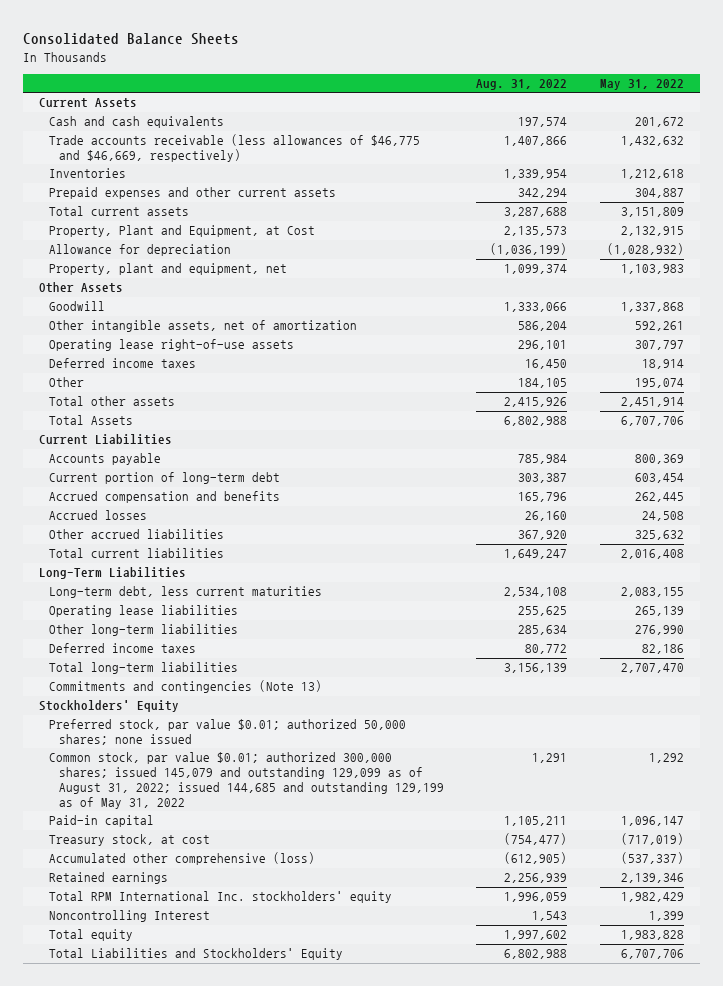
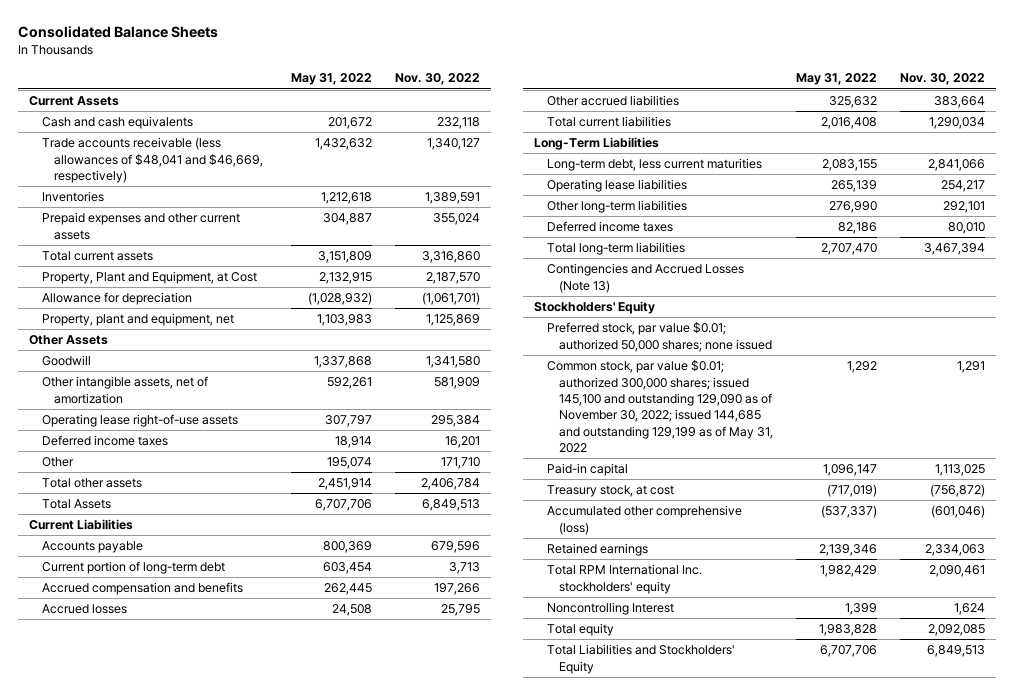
[476,78,568,90] Aug. 31, 2022 -> none
none -> [394,73,480,86] Nov. 30, 2022
[49,134,421,163] Trade accounts receivable (less allowances of $46,775 and $46,669, respectively) -> [41,137,264,184] Trade accounts receivable (less allowances of $48,041 and $46,669, respectively)
[49,680,323,694] Commitments and contingencies (Note 13) -> [546,263,744,293] Contingencies and Accrued Losses (Note 13)
[49,752,445,810] Common stock, par value $0.01; authorized 300,000 shares; issued 145,079 and outstanding 129,099 as of August 31, 2022; issued 144,685 and outstanding 129,199 as of May 31, 2022 -> [546,360,774,454] Common stock, par value $0.01; authorized 300,000 shares; issued 145,100 and outstanding 129,090 as of November 30, 2022; issued 144,685 and outstanding 129,199 as of May 31, 2022

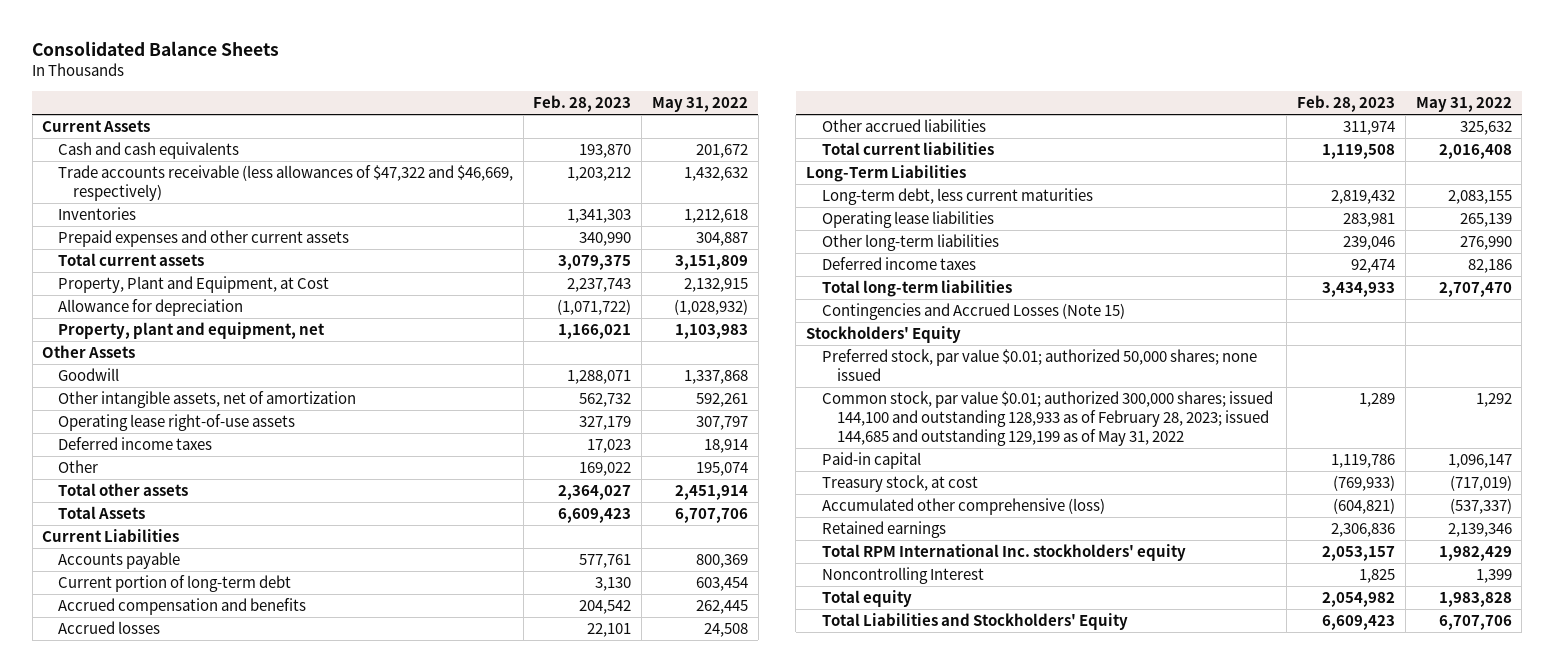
[394,73,480,86] Nov. 30, 2022 -> none
none -> [533,95,632,113] Feb. 28, 2023
[41,137,264,184] Trade accounts receivable (less allowances of $48,041 and $46,669, respectively) -> [57,164,513,201] Trade accounts receivable (less allowances of $47,322 and $46,669, respectively)
[546,263,744,293] Contingencies and Accrued Losses (Note 13) -> [821,302,1125,320] Contingencies and Accrued Losses (Note 15)
[546,360,774,454] Common stock, par value $0.01; authorized 300,000 shares; issued 145,100 and outstanding 129,090 as of November 30, 2022; issued 144,685 and outstanding 129,199 as of May 31, 2022 -> [821,390,1273,446] Common stock, par value $0.01; authorized 300,000 shares; issued 144,100 and outstanding 128,933 as of February 28, 2023; issued 144,685 and outstanding 129,199 as of May 31, 2022

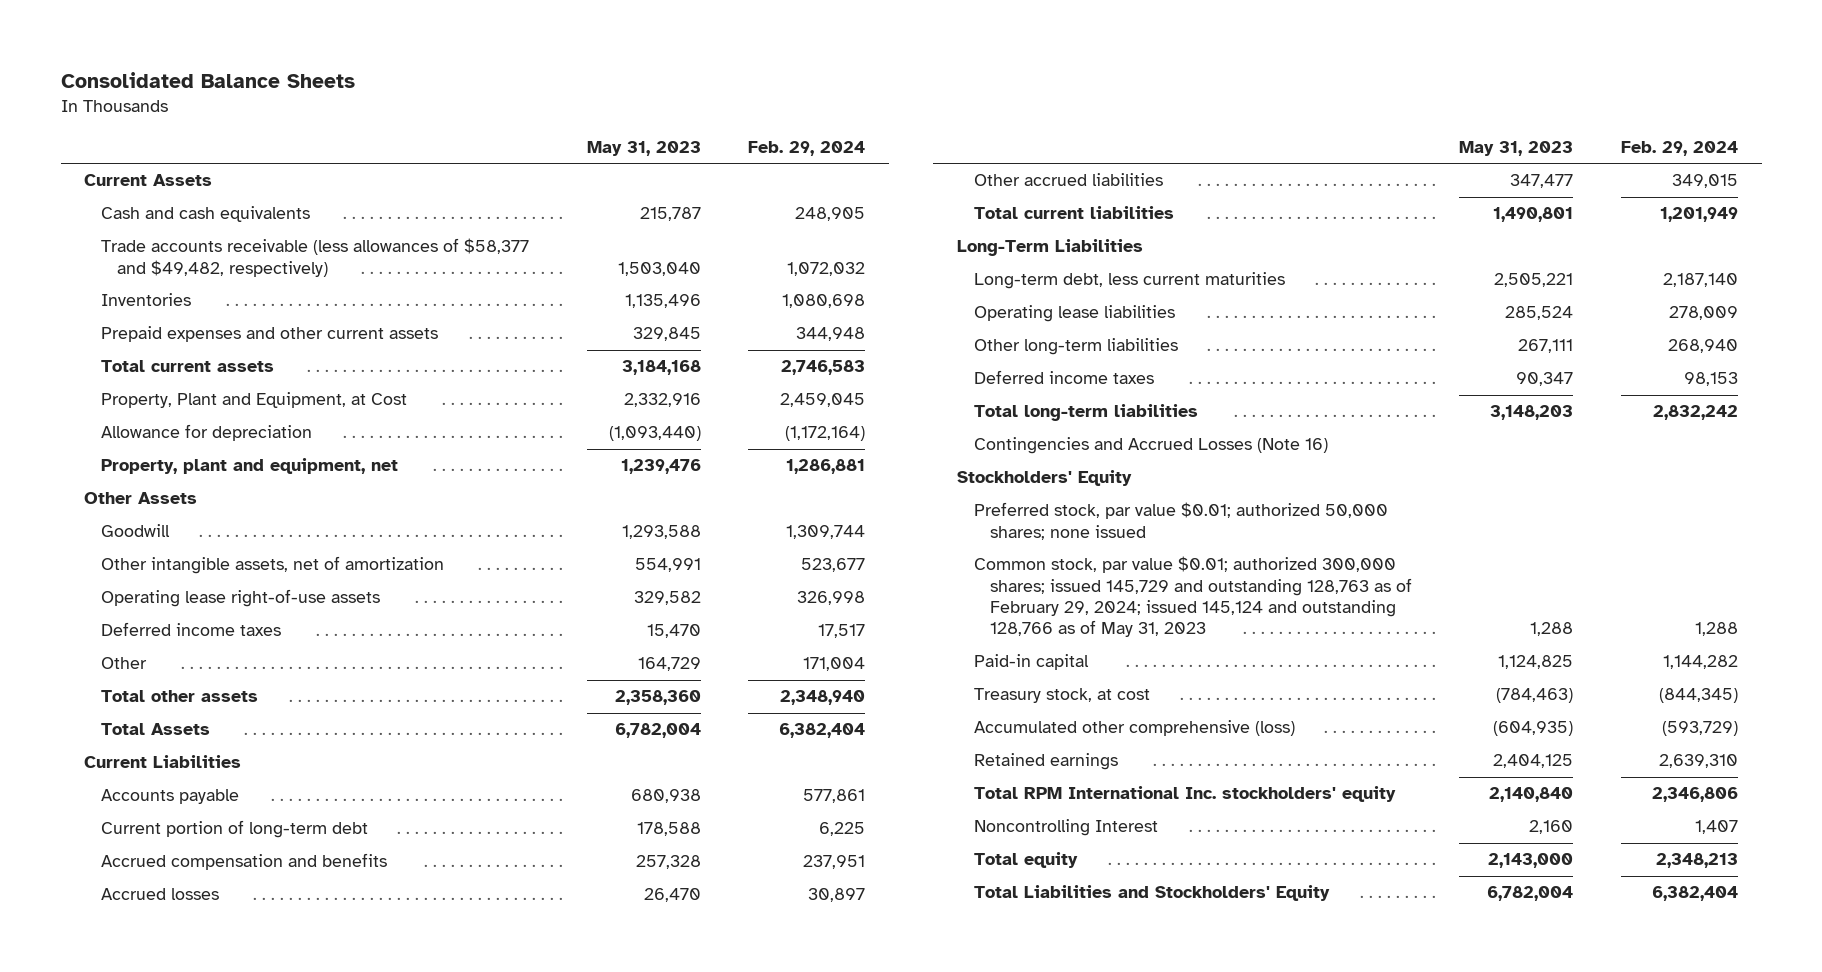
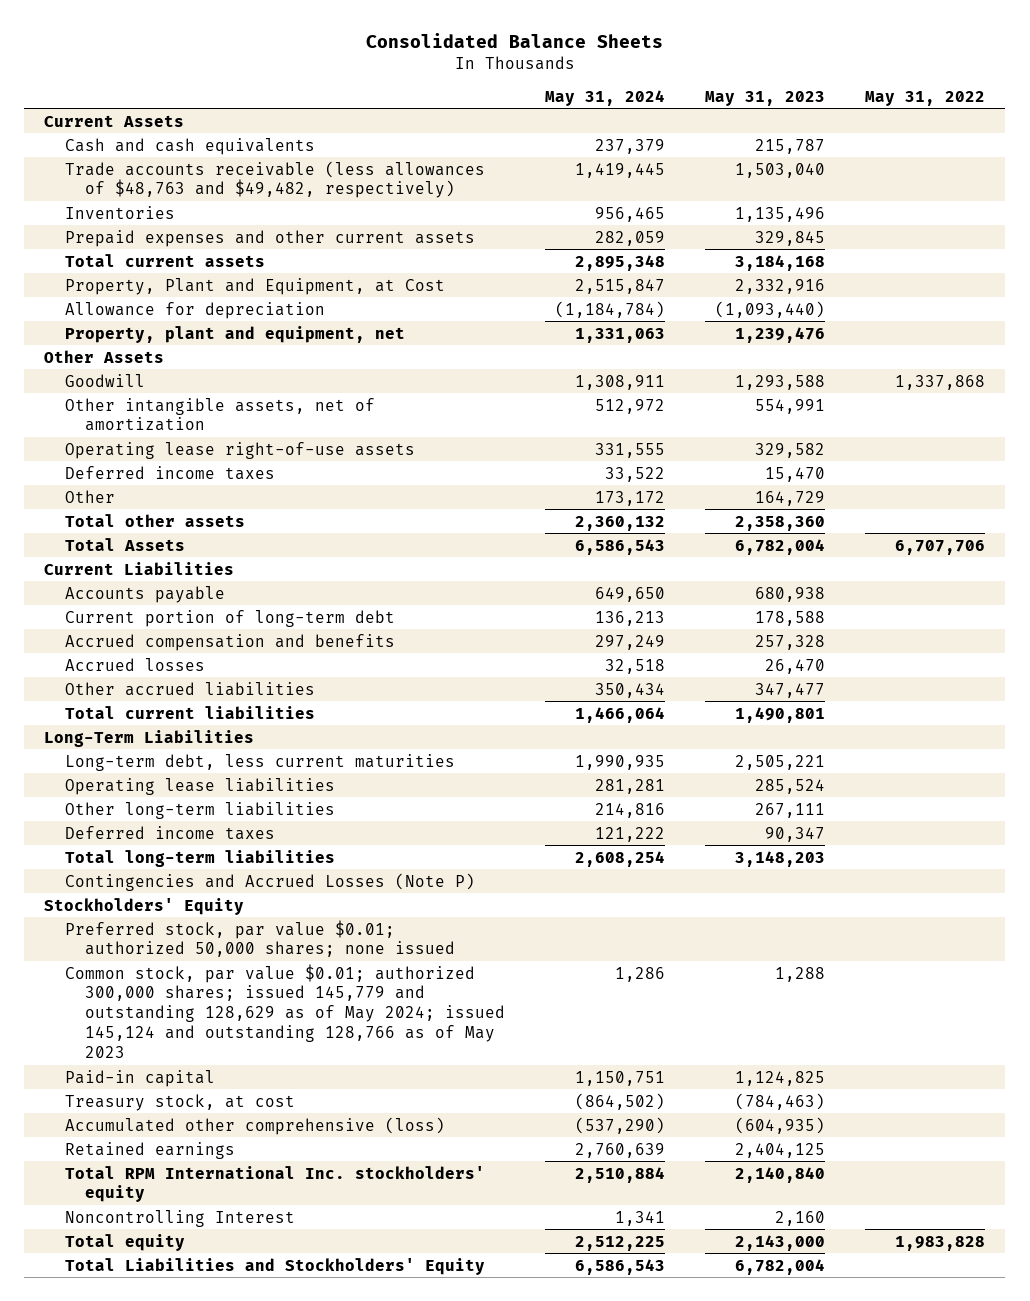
[747,140,865,156] Feb. 29, 2024 -> none
none -> [545,89,666,106] May 31, 2024
none -> [865,90,986,106] May 31, 2022
[100,238,529,277] Trade accounts receivable (less allowances of $58,377 and $49,482, respectively) -> [64,160,485,199] Trade accounts receivable (less allowances of $48,763 and $49,482, respectively)
[973,437,1328,455] Contingencies and Accrued Losses (Note 16) -> [64,872,475,891] Contingencies and Accrued Losses (Note P)
[973,556,1413,638] Common stock, par value $0.01; authorized 300,000 shares; issued 145,729 and outstanding 128,763 as of February 29, 2024; issued 145,124 and outstanding 128,766 as of May 31, 2023 -> [64,963,506,1058] Common stock, par value $0.01; authorized 300,000 shares; issued 145,779 and outstanding 128,629 as of May 2024; issued 145,124 and outstanding 128,766 as of May 2023

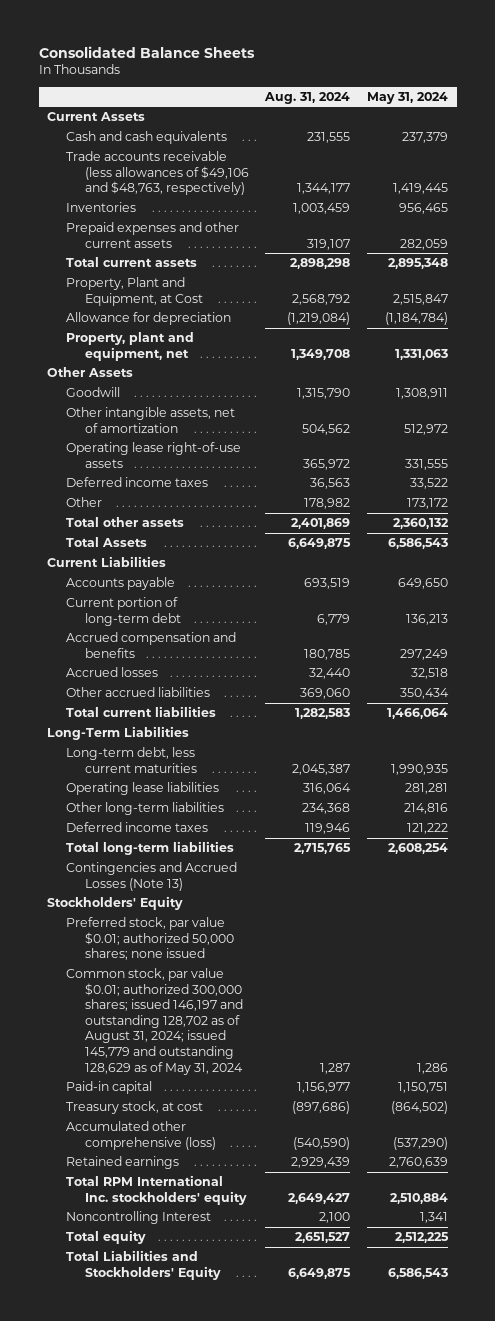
[705,90,826,106] May 31, 2023 -> none
[865,90,986,106] May 31, 2022 -> none
none -> [264,91,351,104] Aug. 31, 2024
[64,160,485,199] Trade accounts receivable (less allowances of $48,763 and $49,482, respectively) -> [65,151,249,196] Trade accounts receivable (less allowances of $49,106 and $48,763, respectively)
[64,872,475,891] Contingencies and Accrued Losses (Note P) -> [65,862,237,891] Contingencies and Accrued Losses (Note 13)
[64,963,506,1058] Common stock, par value $0.01; authorized 300,000 shares; issued 145,779 and outstanding 128,629 as of May 2024; issued 145,124 and outstanding 128,766 as of May 2023 -> [65,968,243,1075] Common stock, par value $0.01; authorized 300,000 shares; issued 146,197 and outstanding 128,702 as of August 31, 2024; issued 145,779 and outstanding 128,629 as of May 31, 2024

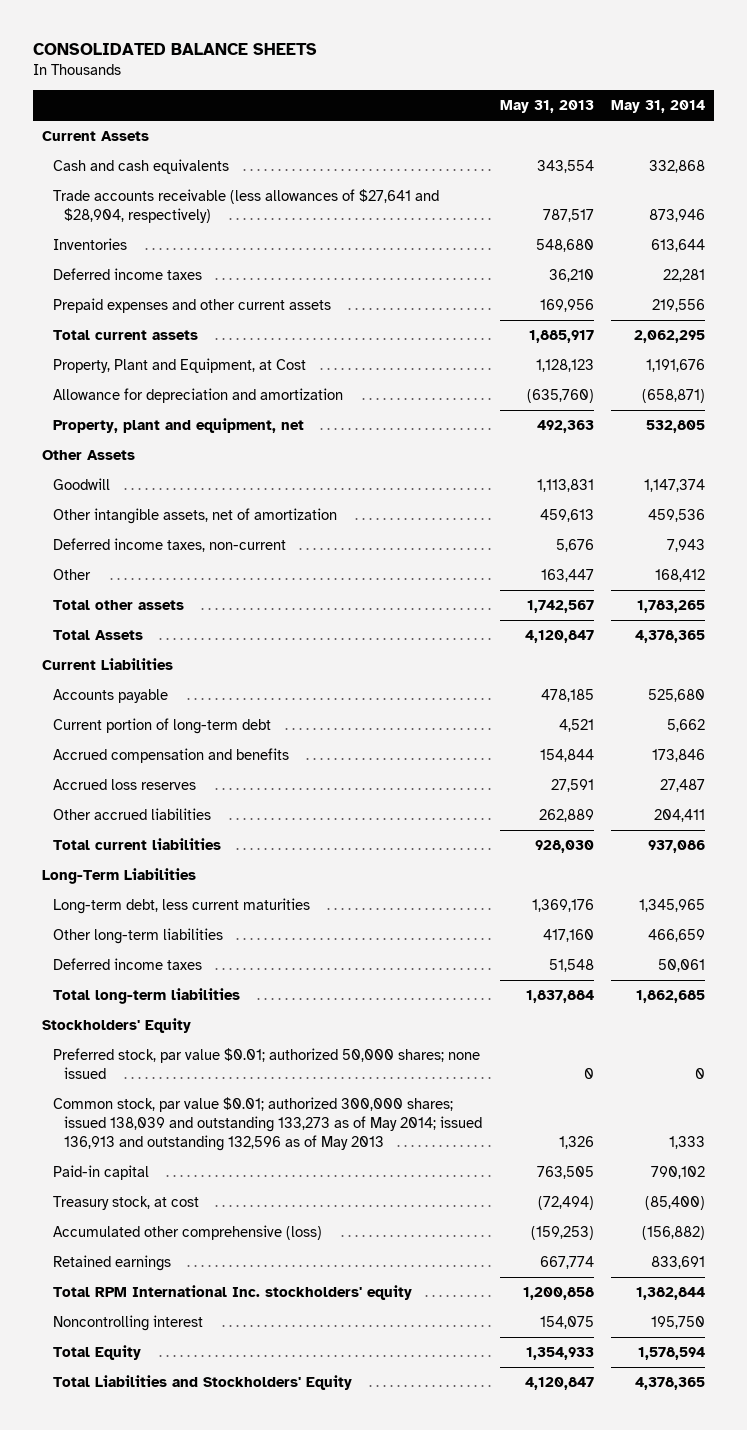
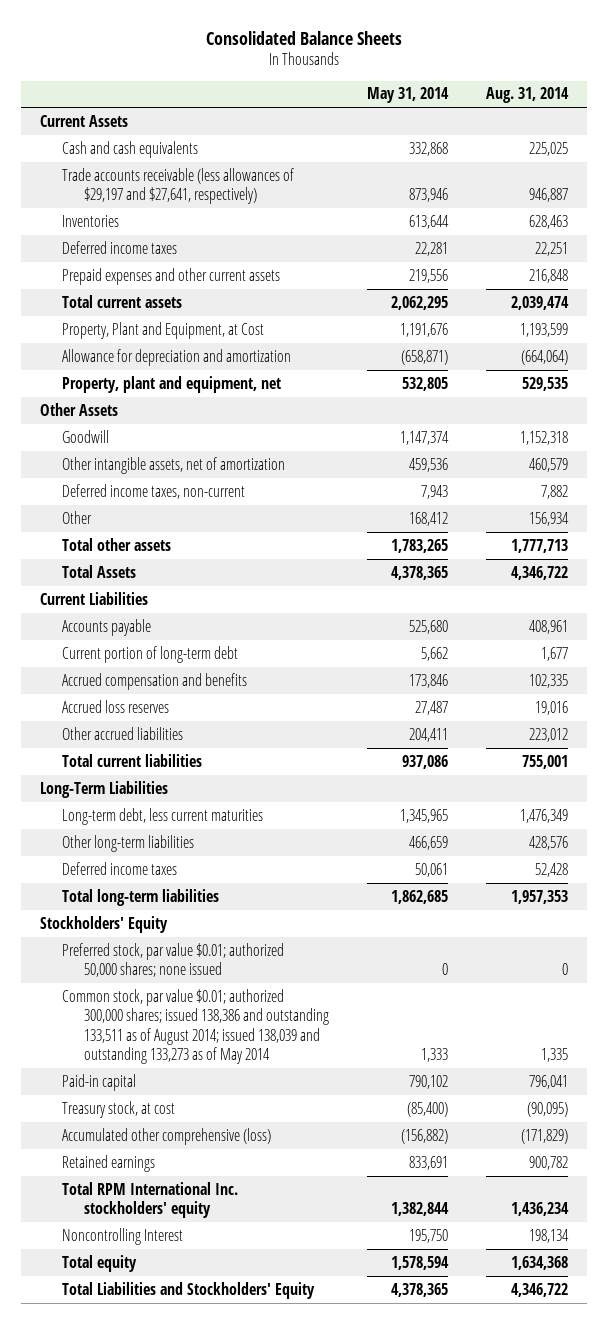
[32,43,317,56] CONSOLIDATED BALANCE SHEETS -> [206,30,403,45] Consolidated Balance Sheets
[499,100,594,114] May 31, 2013 -> none
none -> [486,87,570,104] Aug. 31, 2014
[52,189,439,223] Trade accounts receivable (less allowances of $27,641 and $28,904, respectively) -> [61,167,294,205] Trade accounts receivable (less allowances of $29,197 and $27,641, respectively)
[52,1097,482,1151] Common stock, par value $0.01; authorized 300,000 shares; issued 138,039 and outstanding 133,273 as of May 2014; issued 136,913 and outstanding 132,596 as of May 2013 -> [61,988,329,1065] Common stock, par value $0.01; authorized 300,000 shares; issued 138,386 and outstanding 133,511 as of August 2014; issued 138,039 and outstanding 133,273 as of May 2014
[52,1315,203,1332] Noncontrolling interest -> [61,1227,183,1245] Noncontrolling Interest
[52,1345,141,1361] Total Equity -> [61,1254,137,1272] Total equity

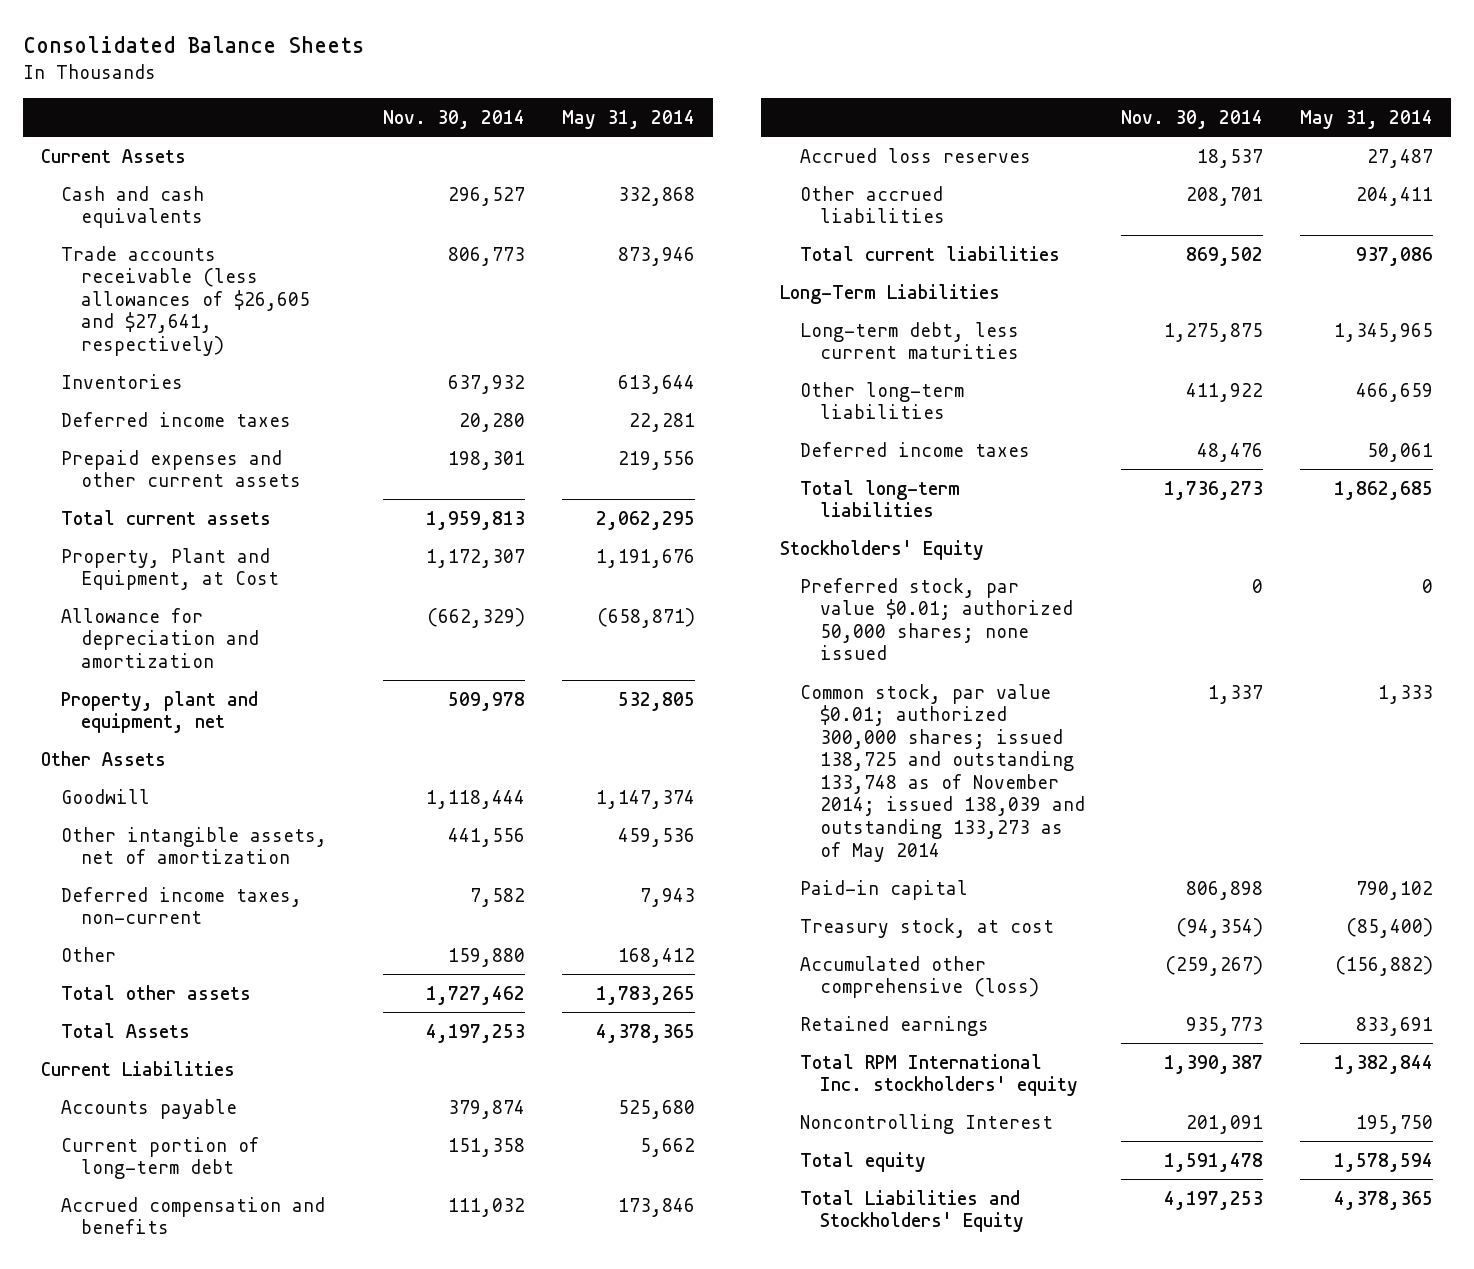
[486,87,570,104] Aug. 31, 2014 -> none
none -> [383,109,526,129] Nov. 30, 2014
[61,167,294,205] Trade accounts receivable (less allowances of $29,197 and $27,641, respectively) -> [61,245,311,356] Trade accounts receivable (less allowances of $26,605 and $27,641, respectively)
[61,988,329,1065] Common stock, par value $0.01; authorized 300,000 shares; issued 138,386 and outstanding 133,511 as of August 2014; issued 138,039 and outstanding 133,273 as of May 2014 -> [799,683,1085,862] Common stock, par value $0.01; authorized 300,000 shares; issued 138,725 and outstanding 133,748 as of November 2014; issued 138,039 and outstanding 133,273 as of May 2014

